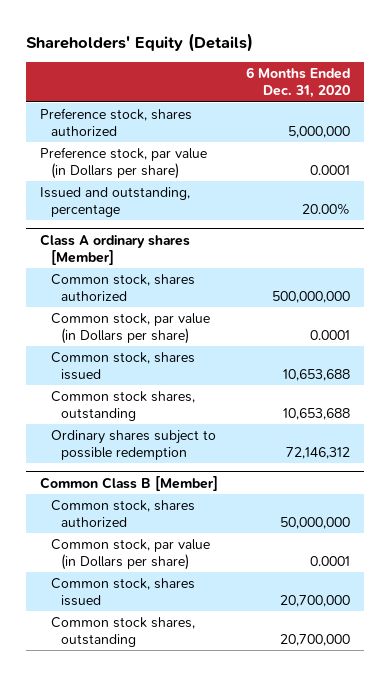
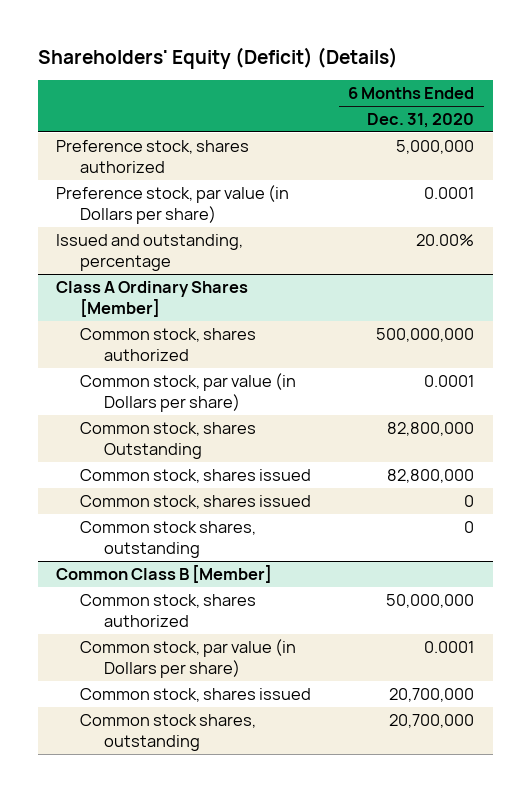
[26,33,254,53] Shareholders' Equity (Details) -> [37,46,398,69] Shareholders' Equity (Deficit) (Details)
[39,233,190,265] Class A ordinary shares [Member] -> [56,280,249,318] Class A Ordinary Shares [Member]
[50,430,216,461] Ordinary shares subject to possible redemption -> none
none -> [80,421,257,460] Common stock, shares Outstanding
[282,369,350,382] 10,653,688 -> [387,468,475,483] 82,800,000
none -> [80,494,312,509] Common stock, shares issued
[282,408,350,421] 10,653,688 -> [464,520,475,533] 0

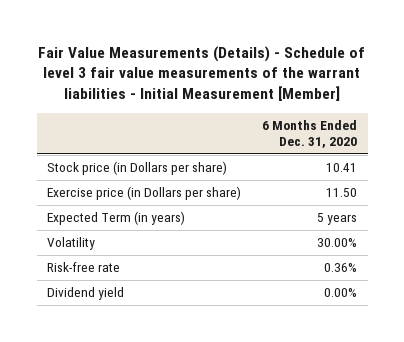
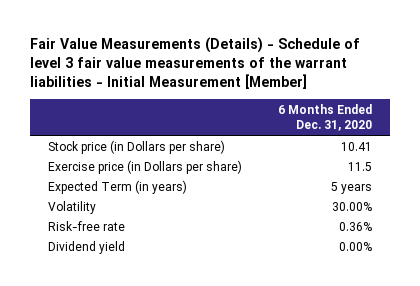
[326,188,358,198] 11.50 -> [348,161,373,171] 11.5

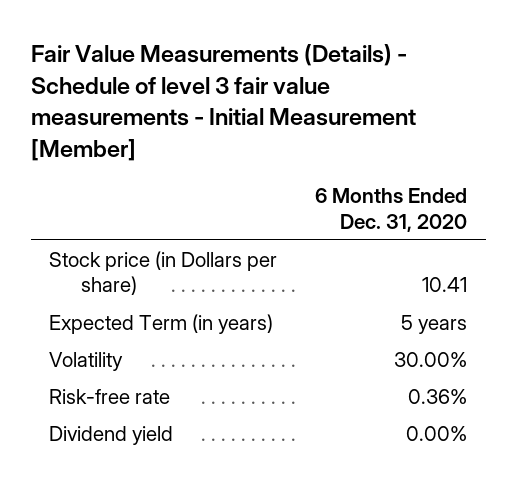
[29,36,360,89] Fair Value Measurements (Details) - Schedule of level 3 fair value measurements of the warrant liabilities - Initial Measurement [Member] -> [30,44,416,162] Fair Value Measurements (Details) - Schedule of level 3 fair value measurements - Initial Measurement [Member]
[48,159,243,174] Exercise price (in Dollars per share) -> none

